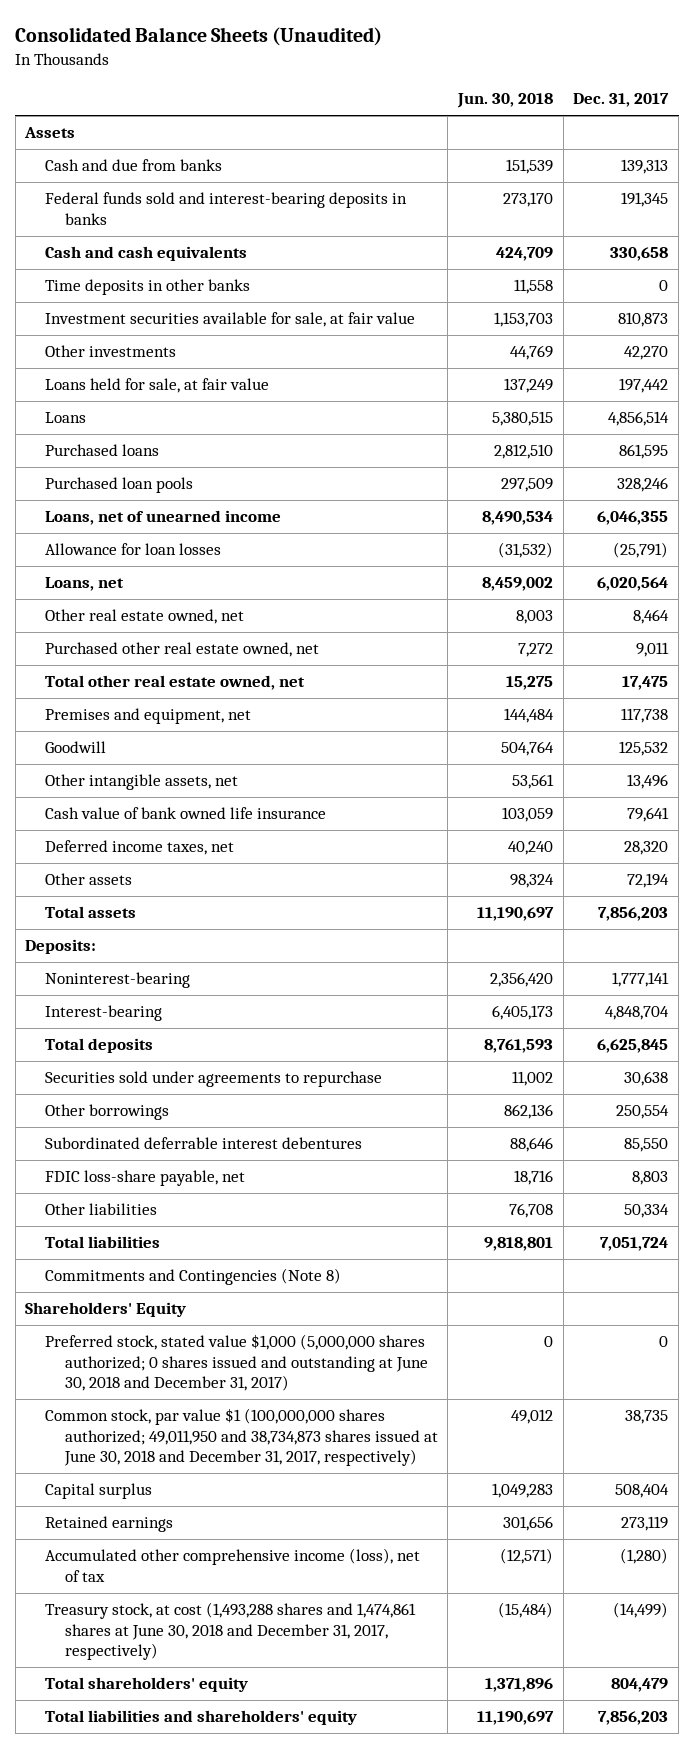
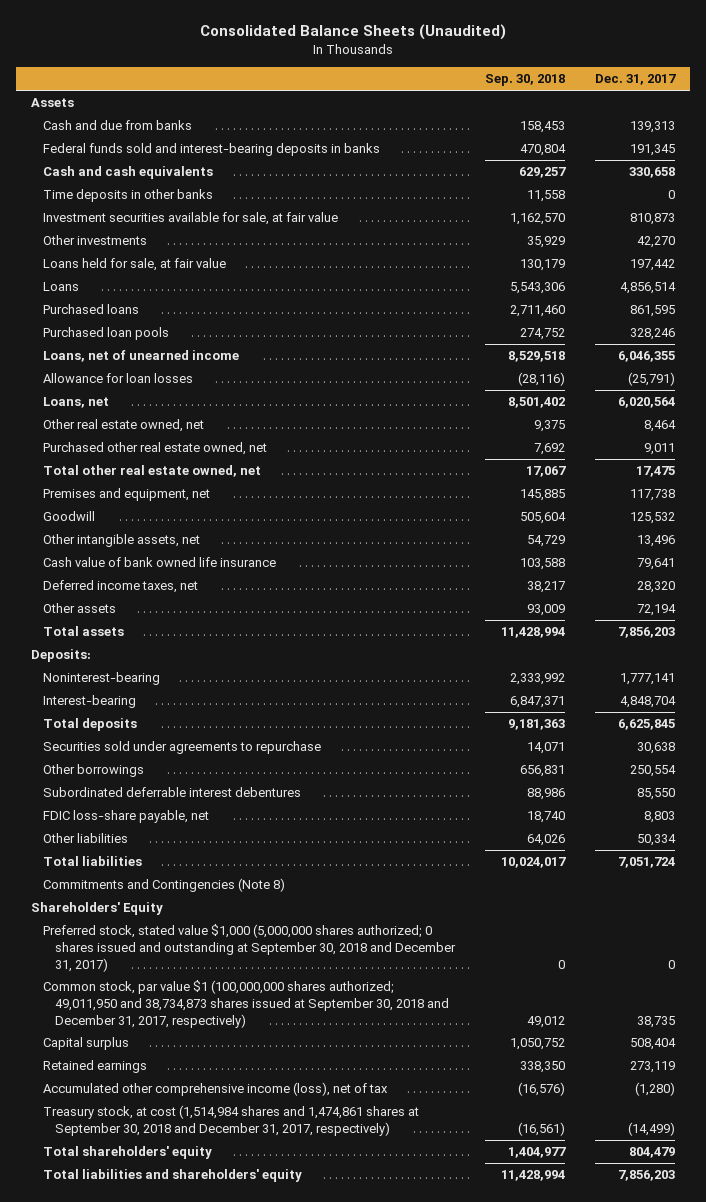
[456,93,553,109] Jun. 30, 2018 -> none
none -> [484,74,565,87] Sep. 30, 2018
[44,1334,428,1392] Preferred stock, stated value $1,000 (5,000,000 shares authorized; 0 shares issued and outstanding at June 30, 2018 and December 31, 2017) -> [42,924,456,972] Preferred stock, stated value $1,000 (5,000,000 shares authorized; 0 shares issued and outstanding at September 30, 2018 and December 31, 2017)
[44,1408,438,1467] Common stock, par value $1 (100,000,000 shares authorized; 49,011,950 and 38,734,873 shares issued at June 30, 2018 and December 31, 2017, respectively) -> [42,980,449,1028] Common stock, par value $1 (100,000,000 shares authorized; 49,011,950 and 38,734,873 shares issued at September 30, 2018 and December 31, 2017, respectively)
[44,1602,416,1661] Treasury stock, at cost (1,493,288 shares and 1,474,861 shares at June 30, 2018 and December 31, 2017, respectively) -> [42,1105,419,1136] Treasury stock, at cost (1,514,984 shares and 1,474,861 shares at September 30, 2018 and December 31, 2017, respectively)

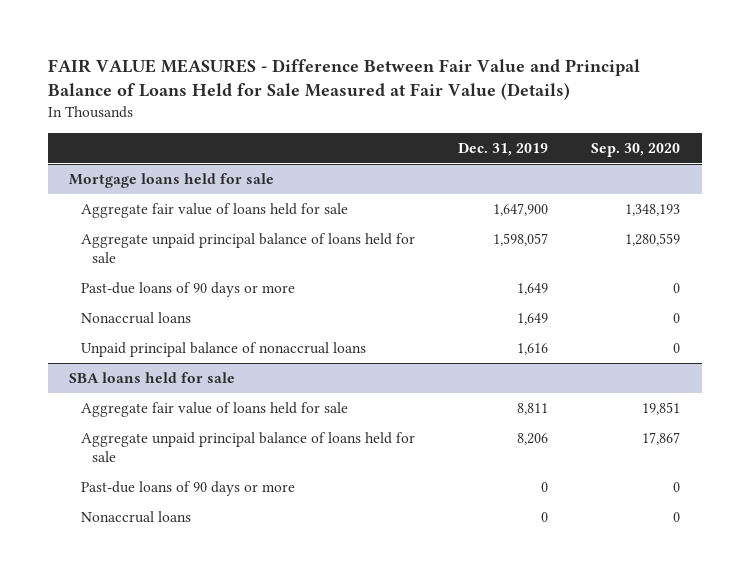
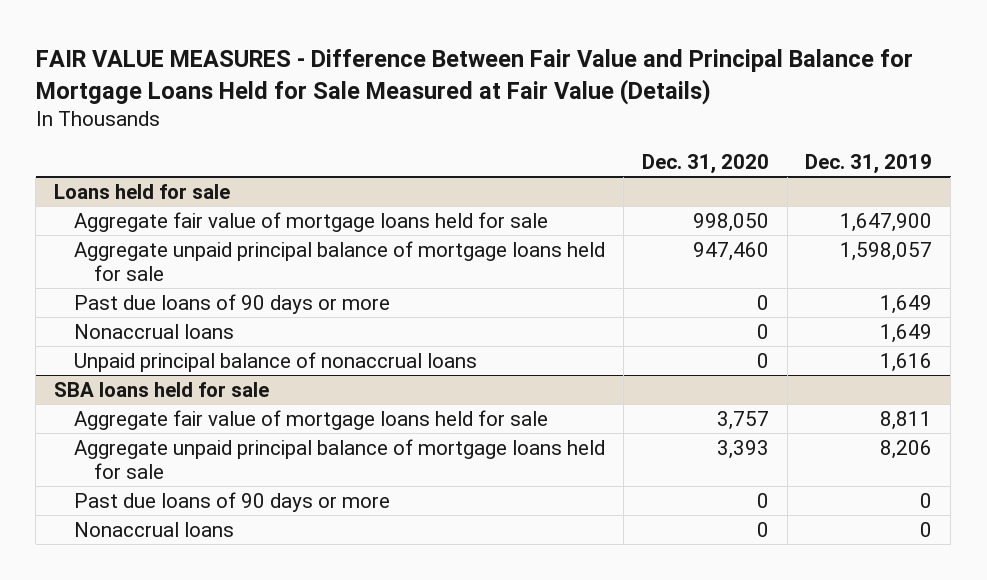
[47,58,640,101] FAIR VALUE MEASURES - Difference Between Fair Value and Principal Balance of Loans Held for Sale Measured at Fair Value (Details) -> [35,49,913,105] FAIR VALUE MEASURES - Difference Between Fair Value and Principal Balance for Mortgage Loans Held for Sale Measured at Fair Value (Details)
[591,142,681,157] Sep. 30, 2020 -> none
none -> [641,153,769,174] Dec. 31, 2020
[69,173,275,189] Mortgage loans held for sale -> [54,183,231,199] Loans held for sale
[80,203,348,219] Aggregate fair value of loans held for sale -> [74,211,549,232] Aggregate fair value of mortgage loans held for sale
[80,233,415,263] Aggregate unpaid principal balance of loans held for sale -> [74,240,606,281] Aggregate unpaid principal balance of mortgage loans held for sale
[80,282,295,298] Past-due loans of 90 days or more -> [74,293,391,314] Past due loans of 90 days or more
[80,402,348,418] Aggregate fair value of loans held for sale -> [74,409,549,430] Aggregate fair value of mortgage loans held for sale
[80,432,415,462] Aggregate unpaid principal balance of loans held for sale -> [74,438,606,479] Aggregate unpaid principal balance of mortgage loans held for sale
[80,481,295,497] Past-due loans of 90 days or more -> [74,491,391,512] Past due loans of 90 days or more

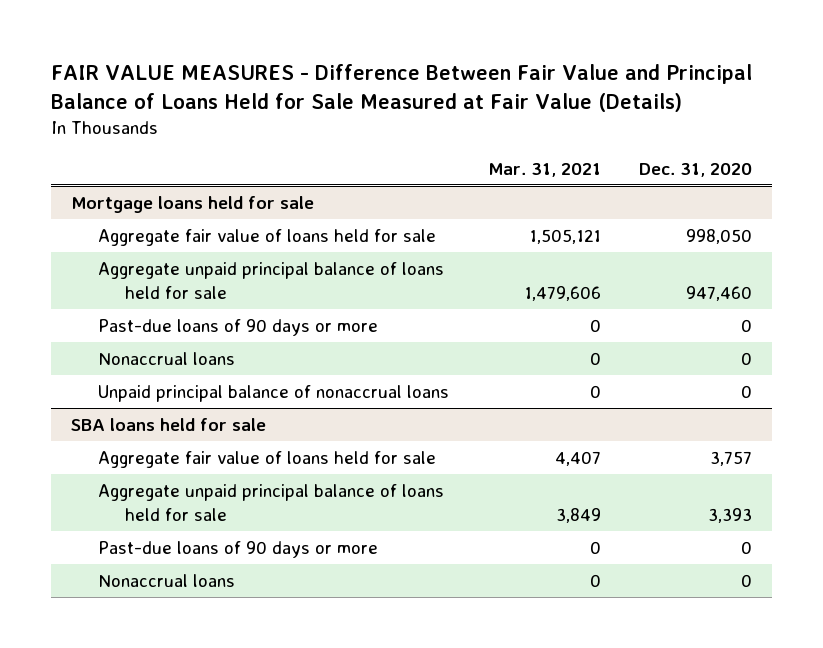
[35,49,913,105] FAIR VALUE MEASURES - Difference Between Fair Value and Principal Balance for Mortgage Loans Held for Sale Measured at Fair Value (Details) -> [51,63,753,112] FAIR VALUE MEASURES - Difference Between Fair Value and Principal Balance of Loans Held for Sale Measured at Fair Value (Details)
[805,153,933,174] Dec. 31, 2019 -> none
none -> [487,162,601,177] Mar. 31, 2021
[54,183,231,199] Loans held for sale -> [70,195,314,213] Mortgage loans held for sale
[74,211,549,232] Aggregate fair value of mortgage loans held for sale -> [97,228,436,246] Aggregate fair value of loans held for sale
[74,240,606,281] Aggregate unpaid principal balance of mortgage loans held for sale -> [97,261,444,299] Aggregate unpaid principal balance of loans held for sale
[74,293,391,314] Past due loans of 90 days or more -> [97,318,378,336] Past-due loans of 90 days or more
[74,409,549,430] Aggregate fair value of mortgage loans held for sale -> [97,450,436,468] Aggregate fair value of loans held for sale
[74,438,606,479] Aggregate unpaid principal balance of mortgage loans held for sale -> [97,483,444,521] Aggregate unpaid principal balance of loans held for sale
[74,491,391,512] Past due loans of 90 days or more -> [97,540,378,558] Past-due loans of 90 days or more

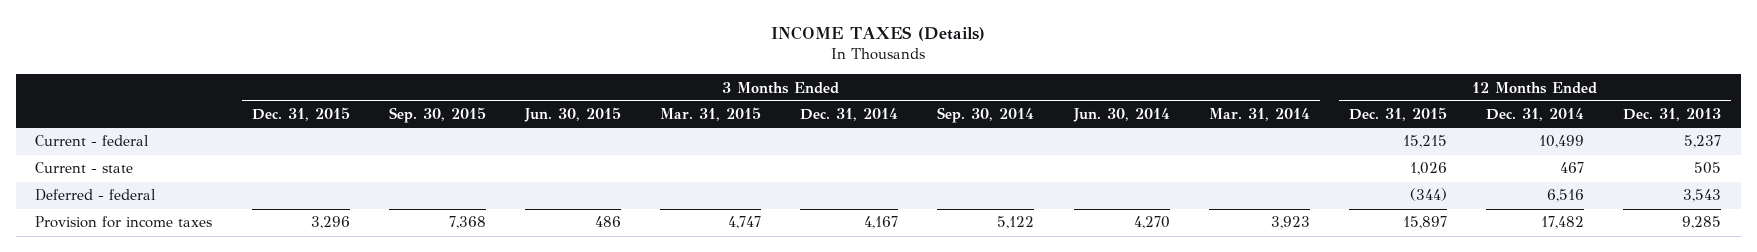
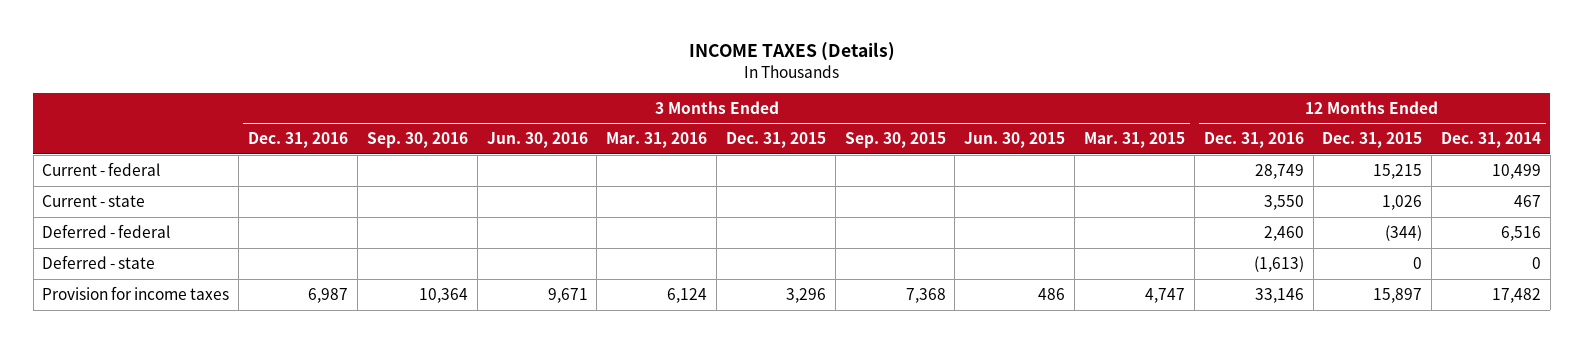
[800,108,899,122] Dec. 31, 2014 -> none
[937,107,1035,124] Sep. 30, 2014 -> none
[1072,108,1170,123] Jun. 30, 2014 -> none
[1208,108,1310,122] Mar. 31, 2014 -> none
[1623,108,1722,122] Dec. 31, 2013 -> none
none -> [248,132,349,149] Dec. 31, 2016
none -> [366,132,468,149] Sep. 30, 2016
none -> [486,132,588,149] Jun. 30, 2016
none -> [606,132,708,149] Mar. 31, 2016
none -> [1203,132,1304,149] Dec. 31, 2016
none -> [42,254,156,269] Deferred - state

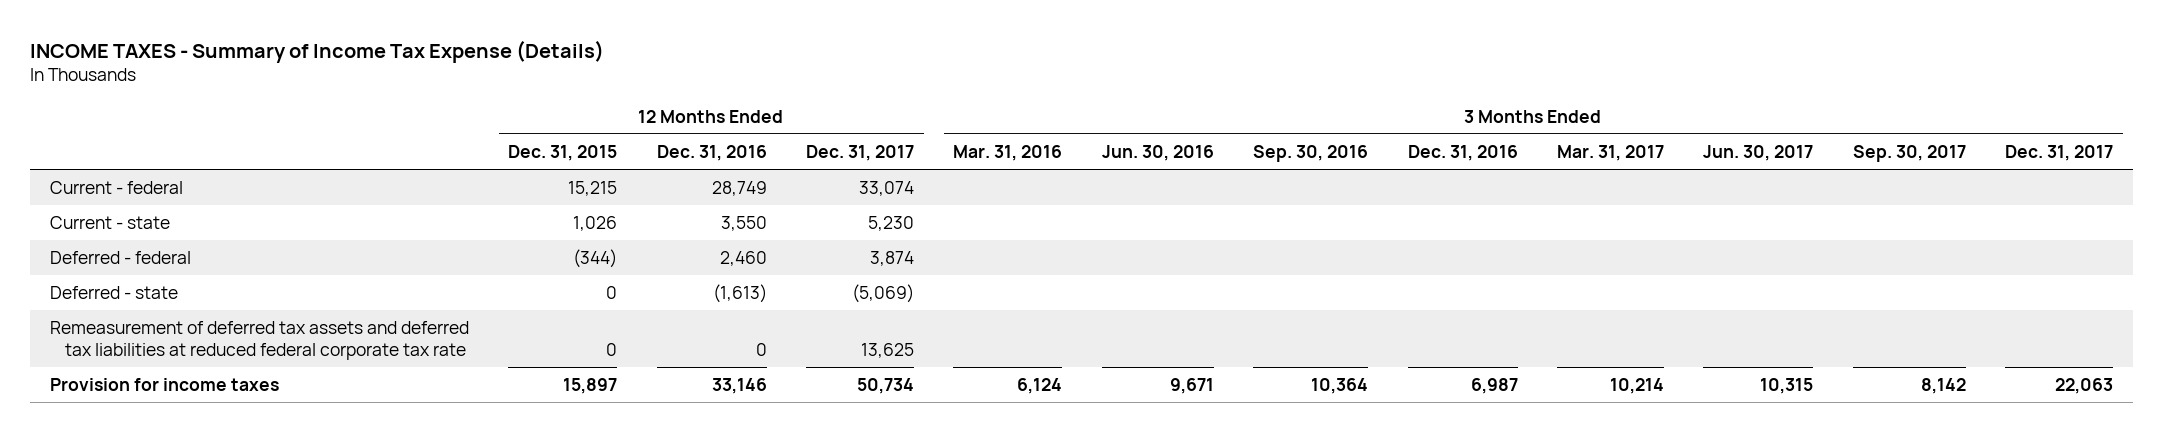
[688,41,895,61] INCOME TAXES (Details) -> [30,39,605,63] INCOME TAXES - Summary of Income Tax Expense (Details)
[725,132,826,149] Dec. 31, 2015 -> none
[844,132,946,149] Sep. 30, 2015 -> none
[964,132,1066,149] Jun. 30, 2015 -> none
[1084,132,1186,149] Mar. 31, 2015 -> none
[1441,132,1542,149] Dec. 31, 2014 -> none
none -> [806,145,915,162] Dec. 31, 2017
none -> [1556,145,1664,162] Mar. 31, 2017
none -> [1703,145,1814,162] Jun. 30, 2017
none -> [1852,145,1966,163] Sep. 30, 2017
none -> [2004,145,2113,162] Dec. 31, 2017
none -> [50,321,470,360] Remeasurement of deferred tax assets and deferred tax liabilities at reduced federal corporate tax rate

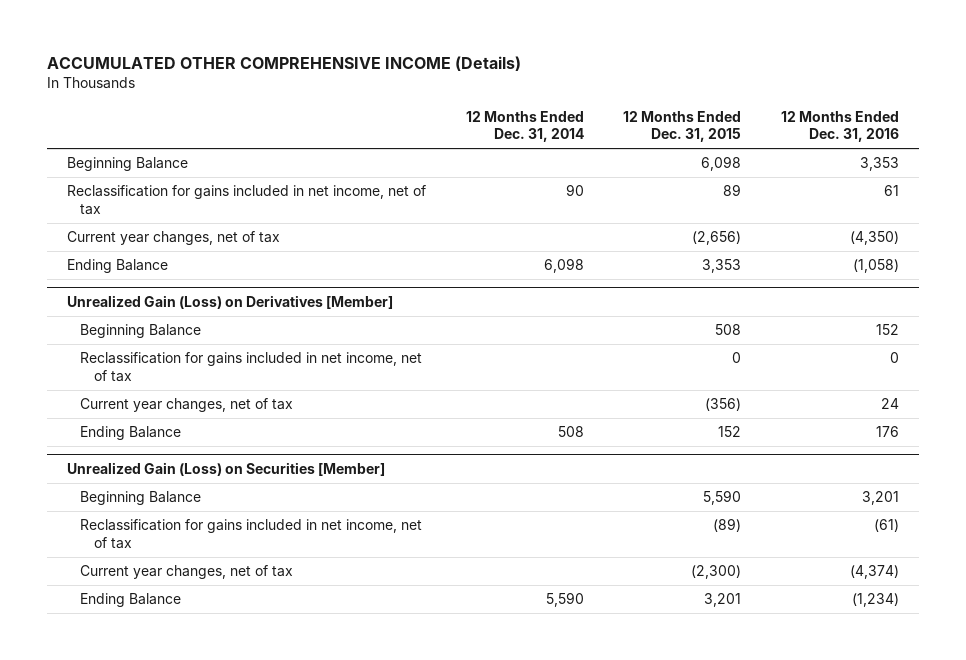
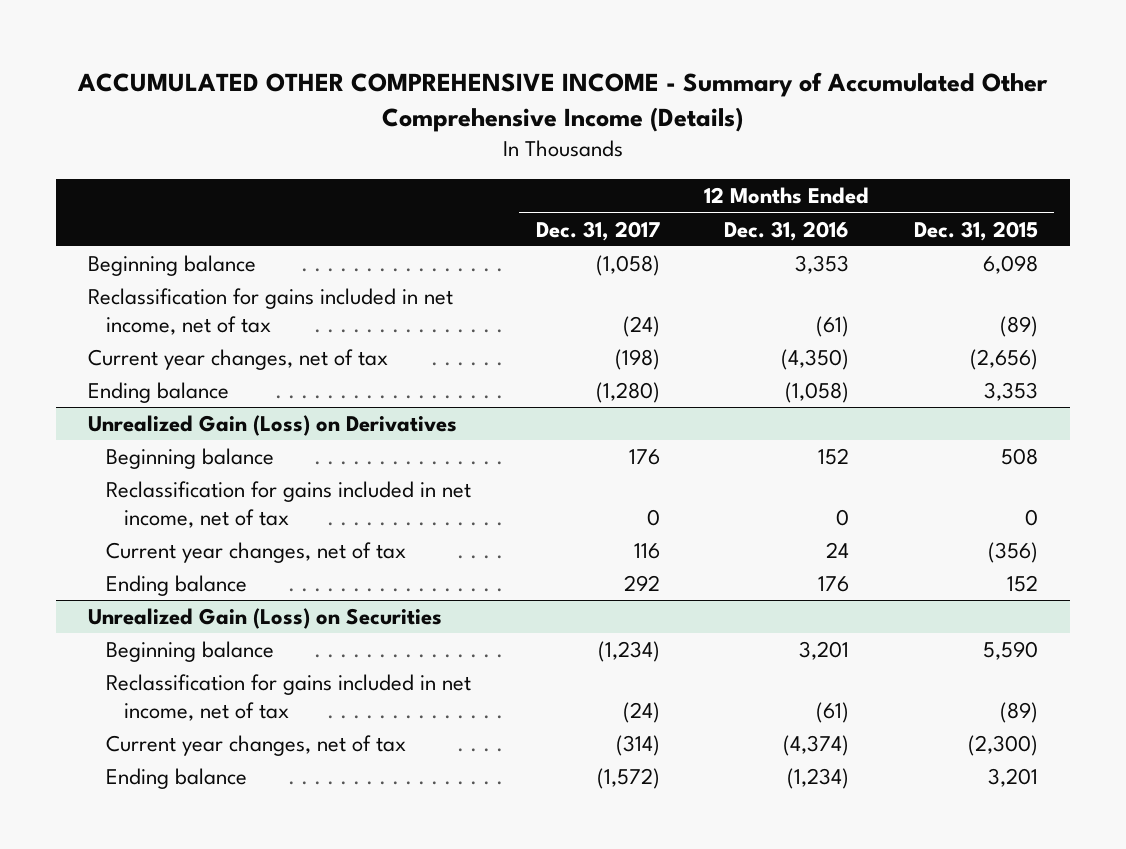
[47,56,522,72] ACCUMULATED OTHER COMPREHENSIVE INCOME (Details) -> [76,71,1048,132] ACCUMULATED OTHER COMPREHENSIVE INCOME - Summary of Accumulated Other Comprehensive Income (Details)
[465,110,584,143] 12 Months Ended Dec. 31, 2014 -> none
none -> [535,220,660,241] Dec. 31, 2017
[67,157,189,172] Beginning Balance -> [88,255,257,277] Beginning balance
[723,184,742,197] 89 -> [999,315,1038,337] (89)
[883,185,899,197] 61 -> [816,315,850,337] (61)
[67,259,169,274] Ending Balance -> [88,382,230,404] Ending balance
[67,294,394,309] Unrealized Gain (Loss) on Derivatives [Member] -> [88,415,458,437] Unrealized Gain (Loss) on Derivatives
[80,324,202,339] Beginning Balance -> [105,448,274,470] Beginning balance
[80,426,182,441] Ending Balance -> [105,575,247,597] Ending balance
[67,461,386,476] Unrealized Gain (Loss) on Securities [Member] -> [88,608,443,630] Unrealized Gain (Loss) on Securities
[80,491,202,506] Beginning Balance -> [105,641,274,663] Beginning balance
[80,593,182,608] Ending Balance -> [105,768,247,790] Ending balance

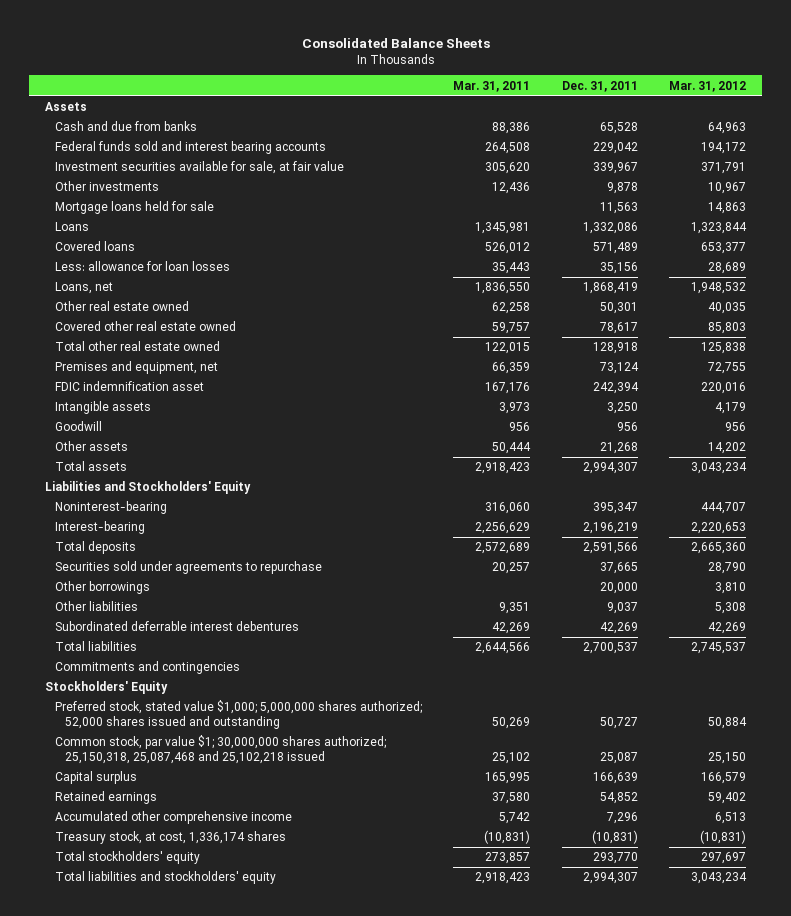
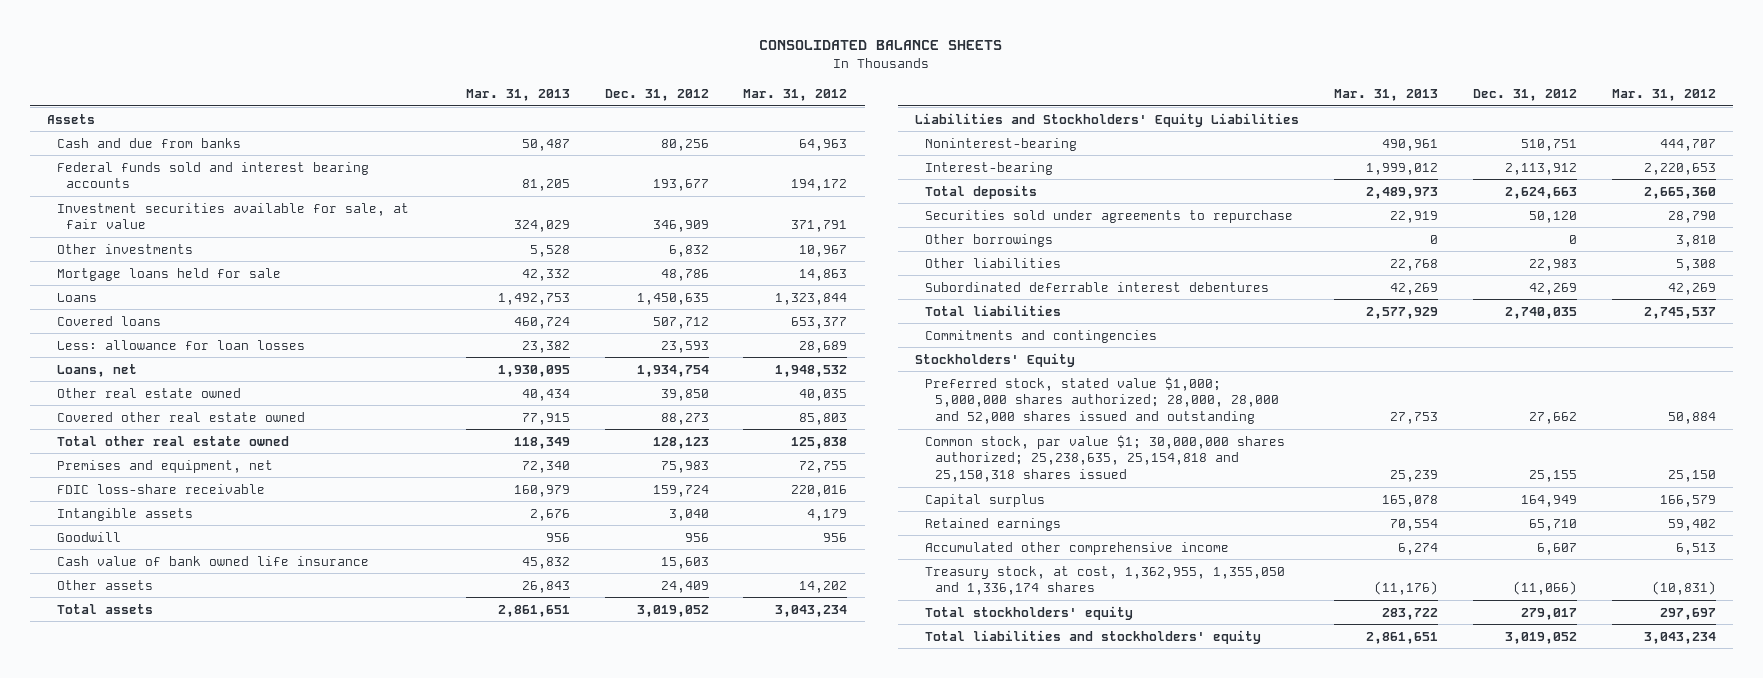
[301,37,490,48] Consolidated Balance Sheets -> [759,40,1003,51] CONSOLIDATED BALANCE SHEETS
[453,80,531,92] Mar. 31, 2011 -> none
[561,80,638,92] Dec. 31, 2011 -> none
none -> [465,89,570,102] Mar. 31, 2013
none -> [604,89,709,102] Dec. 31, 2012
[54,381,204,392] FDIC indemnification asset -> [56,483,265,494] FDIC loss-share receivable
none -> [56,555,369,566] Cash value of bank owned life insurance
[44,481,251,495] Liabilities and Stockholders' Equity -> [915,112,1300,127] Liabilities and Stockholders' Equity Liabilities
[54,700,422,729] Preferred stock, stated value $1,000; 5,000,000 shares authorized; 52,000 shares issued and outstanding -> [924,376,1279,425] Preferred stock, stated value $1,000; 5,000,000 shares authorized; 28,000, 28,000 and 52,000 shares issued and outstanding
[54,735,386,764] Common stock, par value $1; 30,000,000 shares authorized; 25,150,318, 25,087,468 and 25,102,218 issued -> [924,434,1285,483] Common stock, par value $1; 30,000,000 shares authorized; 25,238,635, 25,154,818 and 25,150,318 shares issued
[54,831,286,845] Treasury stock, at cost, 1,336,174 shares -> [924,565,1285,596] Treasury stock, at cost, 1,362,955, 1,355,050 and 1,336,174 shares

